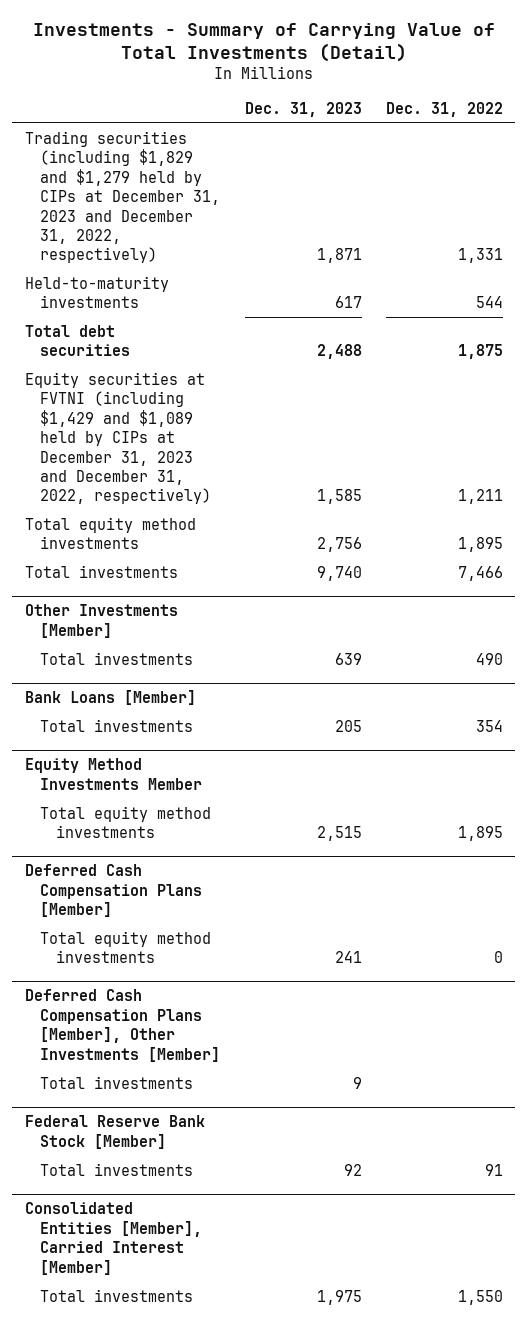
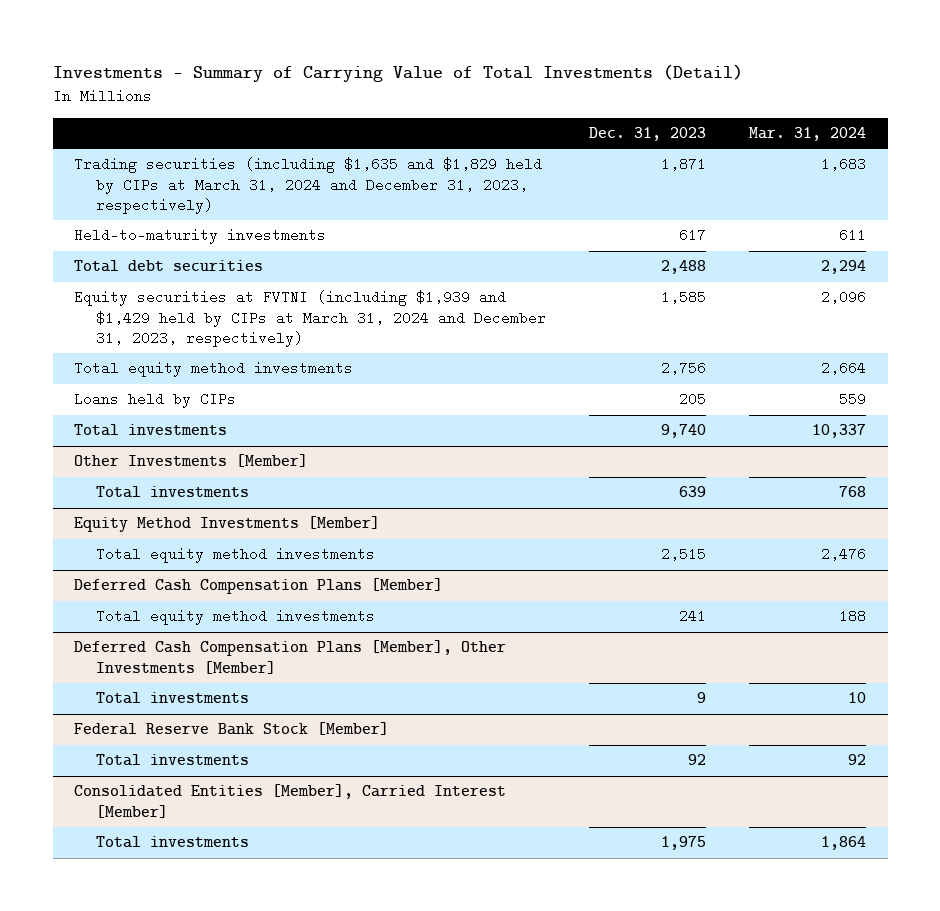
[386,102,504,118] Dec. 31, 2022 -> none
none -> [749,127,867,142] Mar. 31, 2024
[24,130,221,264] Trading securities (including $1,829 and $1,279 held by CIPs at December 31, 2023 and December 31, 2022, respectively) -> [74,157,543,214] Trading securities (including $1,635 and $1,829 held by CIPs at March 31, 2024 and December 31, 2023, respectively)
[24,371,212,505] Equity securities at FVTNI (including $1,429 and $1,089 held by CIPs at December 31, 2023 and December 31, 2022, respectively) -> [74,290,546,347] Equity securities at FVTNI (including $1,939 and $1,429 held by CIPs at March 31, 2024 and December 31, 2023, respectively)
none -> [74,392,237,409] Loans held by CIPs
[24,690,196,706] Bank Loans [Member] -> none
[40,718,194,732] Total investments -> none
[24,758,203,790] Equity Method Investments Member -> [74,516,381,533] Equity Method Investments [Member]

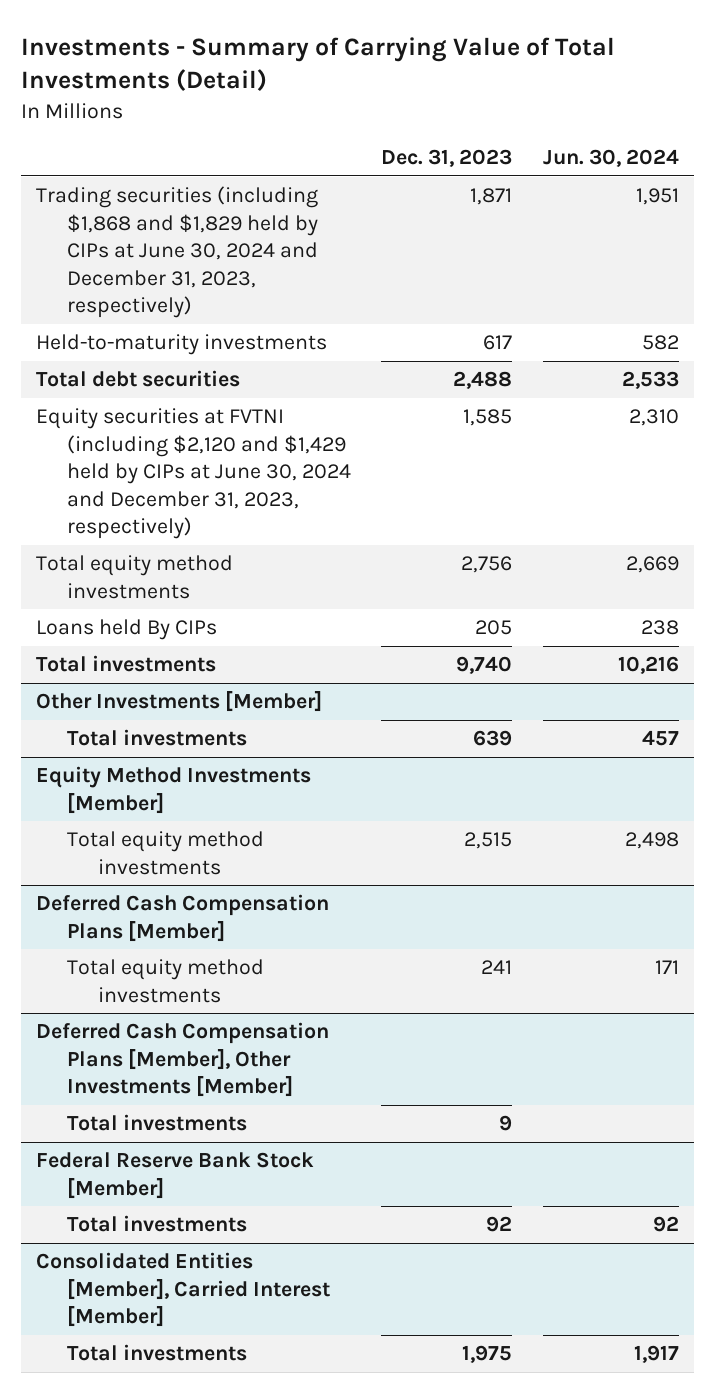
[749,127,867,142] Mar. 31, 2024 -> none
none -> [542,149,679,168] Jun. 30, 2024
[74,157,543,214] Trading securities (including $1,635 and $1,829 held by CIPs at March 31, 2024 and December 31, 2023, respectively) -> [35,186,319,319] Trading securities (including $1,868 and $1,829 held by CIPs at June 30, 2024 and December 31, 2023, respectively)
[74,290,546,347] Equity securities at FVTNI (including $1,939 and $1,429 held by CIPs at March 31, 2024 and December 31, 2023, respectively) -> [35,408,352,540] Equity securities at FVTNI (including $2,120 and $1,429 held by CIPs at June 30, 2024 and December 31, 2023, respectively)
[74,392,237,409] Loans held by CIPs -> [35,619,217,641] Loans held By CIPs

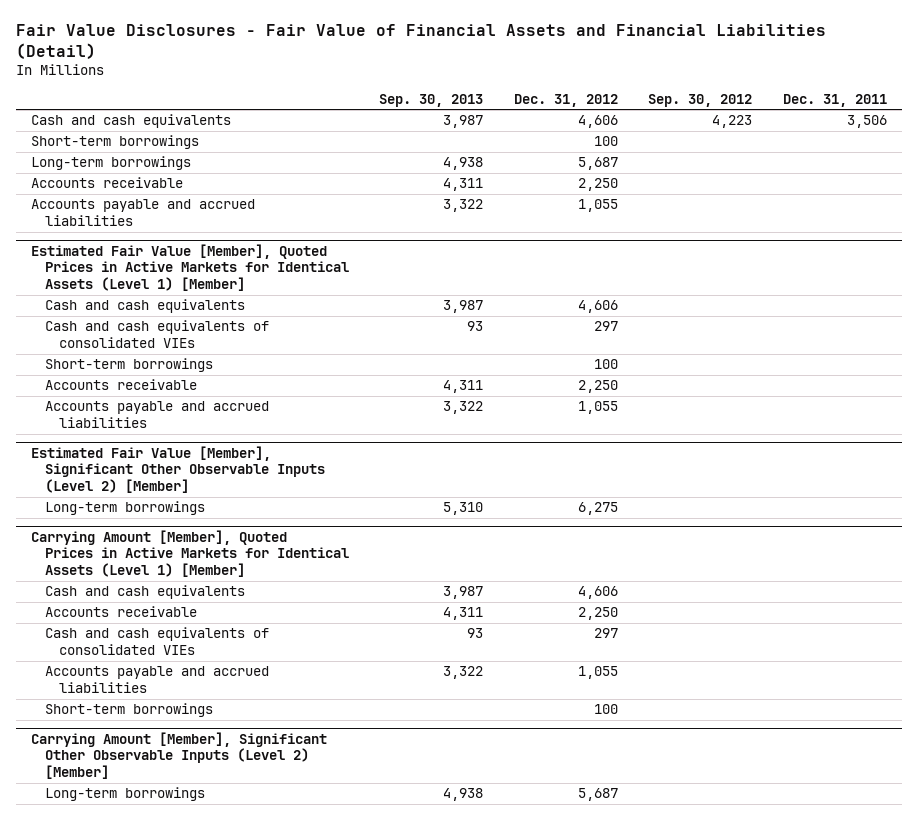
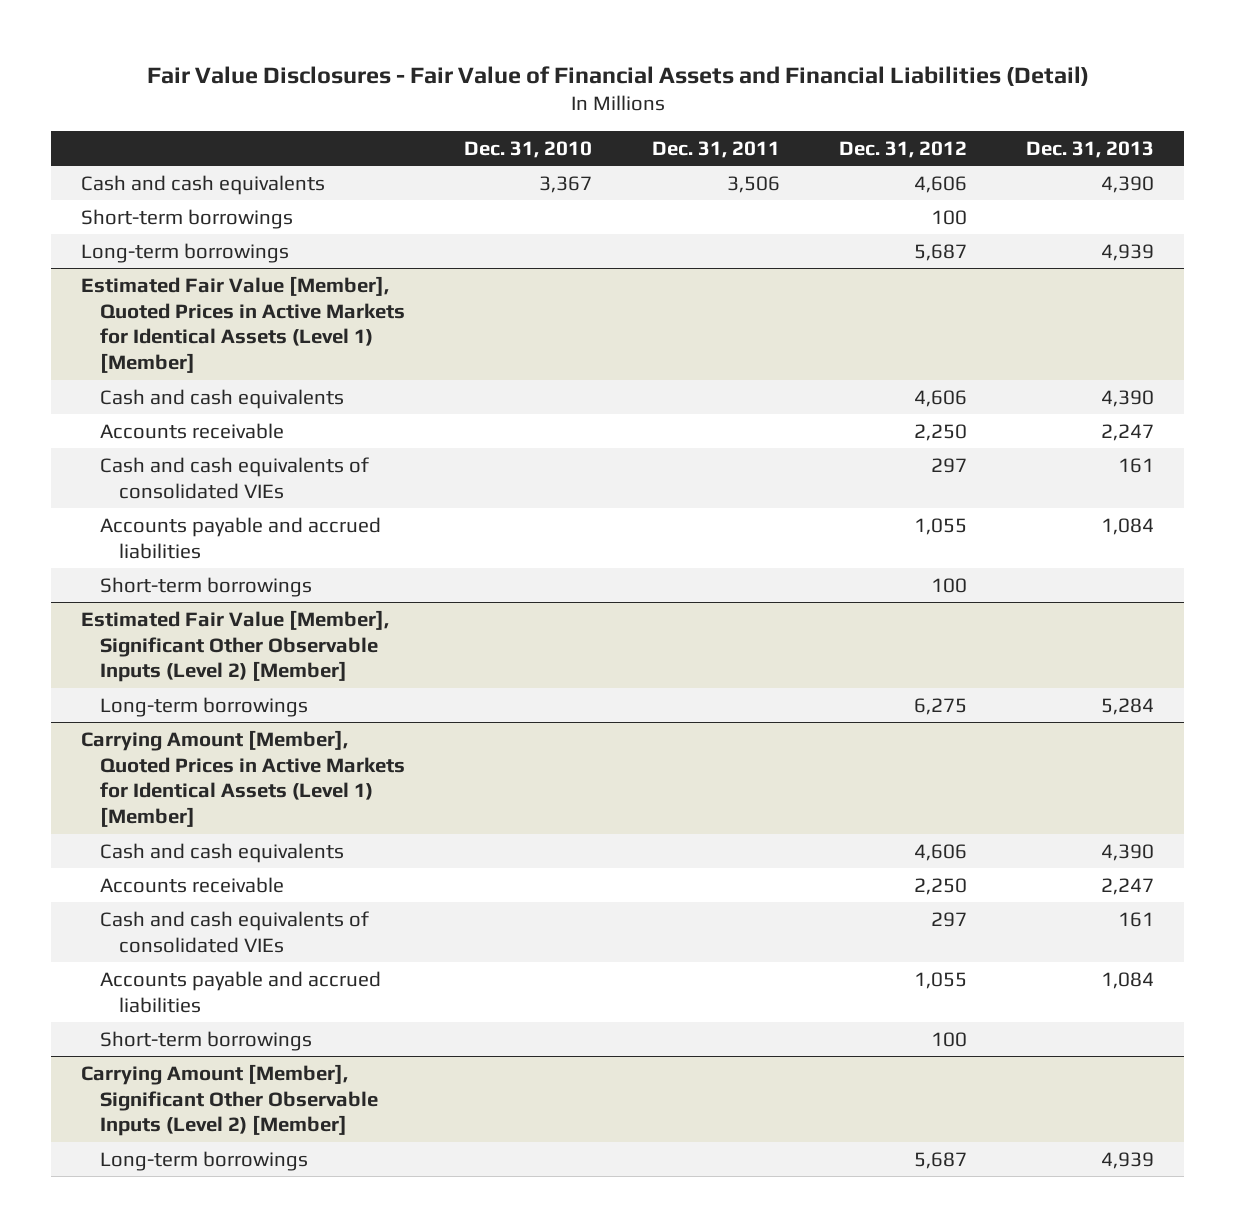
[379,93,484,107] Sep. 30, 2013 -> none
[648,93,753,107] Sep. 30, 2012 -> none
none -> [464,140,593,158] Dec. 31, 2010
none -> [1026,140,1155,158] Dec. 31, 2013
[30,177,183,189] Accounts receivable -> none
[30,199,255,226] Accounts payable and accrued liabilities -> none
[44,320,269,348] Cash and cash equivalents of consolidated VIEs -> [99,456,369,499] Cash and cash equivalents of consolidated VIEs
[44,358,213,373] Short-term borrowings -> [99,576,312,597] Short-term borrowings

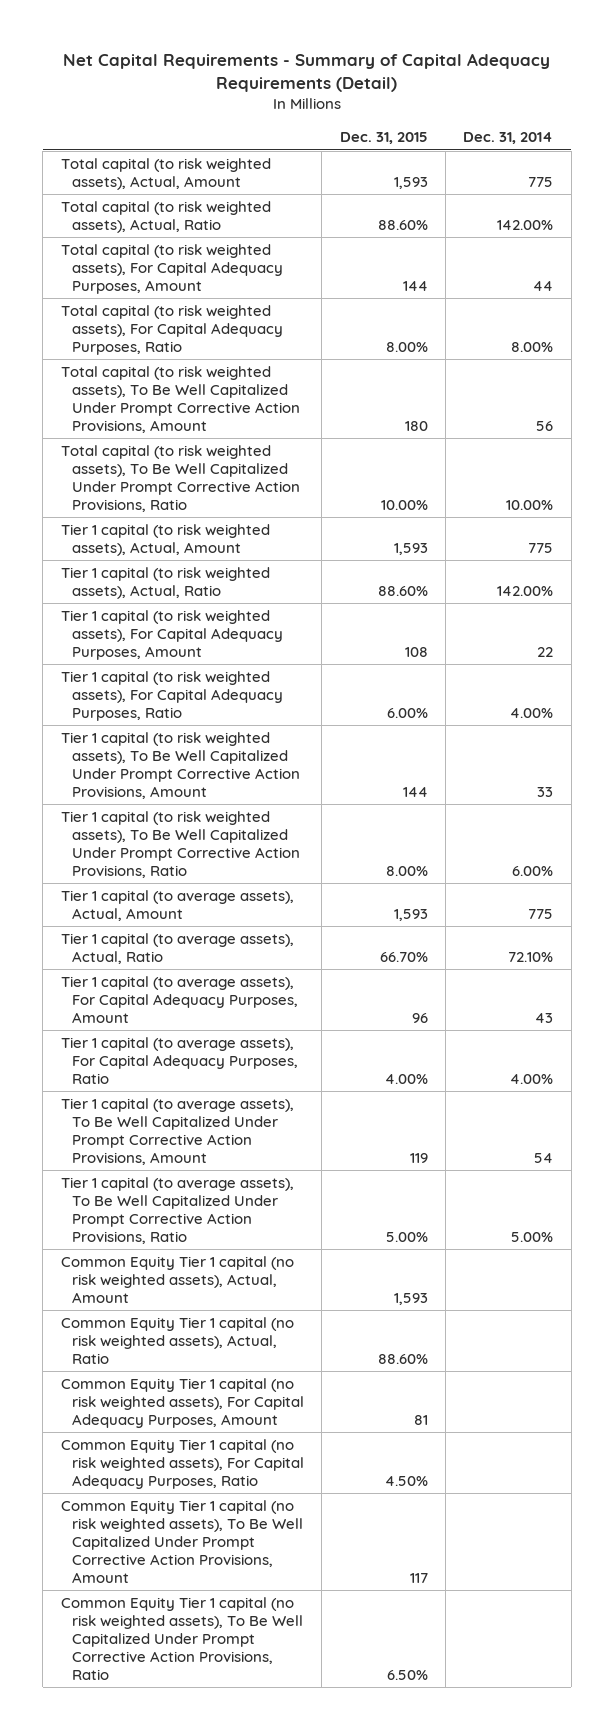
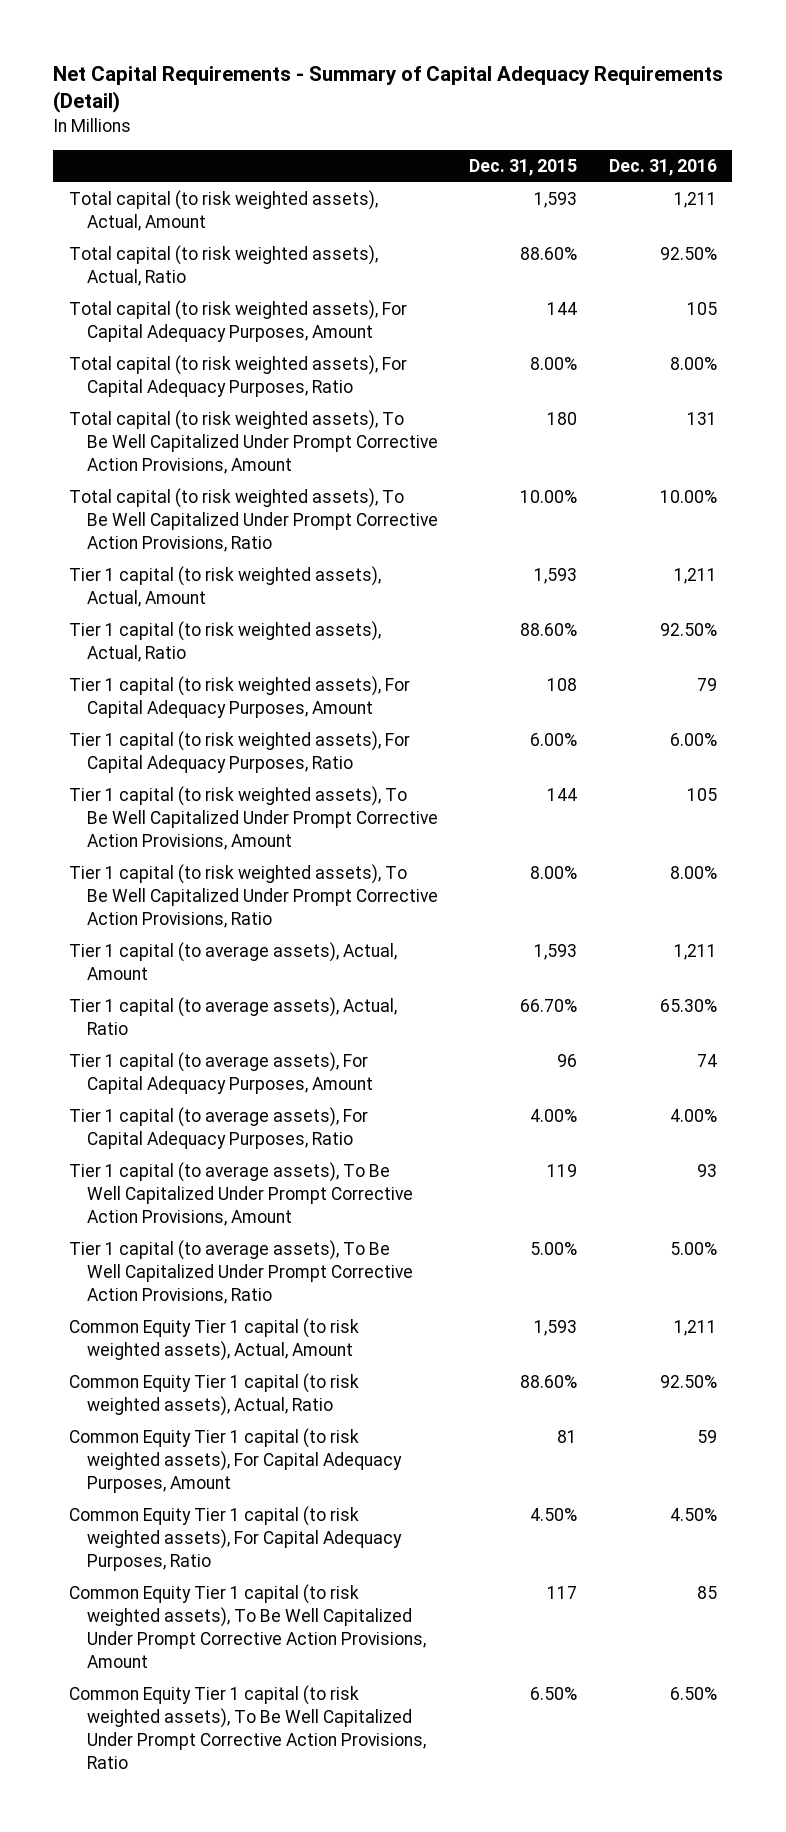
[463,132,554,145] Dec. 31, 2014 -> none
none -> [608,158,717,176] Dec. 31, 2016
[60,1256,294,1303] Common Equity Tier 1 capital (no risk weighted assets), Actual, Amount -> [69,1318,360,1362] Common Equity Tier 1 capital (to risk weighted assets), Actual, Amount
[60,1317,294,1364] Common Equity Tier 1 capital (no risk weighted assets), Actual, Ratio -> [69,1373,360,1417] Common Equity Tier 1 capital (to risk weighted assets), Actual, Ratio
[60,1378,304,1428] Common Equity Tier 1 capital (no risk weighted assets), For Capital Adequacy Purposes, Amount -> [69,1428,403,1494] Common Equity Tier 1 capital (to risk weighted assets), For Capital Adequacy Purposes, Amount
[60,1439,304,1489] Common Equity Tier 1 capital (no risk weighted assets), For Capital Adequacy Purposes, Ratio -> [69,1506,403,1572] Common Equity Tier 1 capital (to risk weighted assets), For Capital Adequacy Purposes, Ratio
[60,1500,303,1583] Common Equity Tier 1 capital (no risk weighted assets), To Be Well Capitalized Under Prompt Corrective Action Provisions, Amount -> [69,1584,427,1669] Common Equity Tier 1 capital (to risk weighted assets), To Be Well Capitalized Under Prompt Corrective Action Provisions, Amount
[60,1597,303,1680] Common Equity Tier 1 capital (no risk weighted assets), To Be Well Capitalized Under Prompt Corrective Action Provisions, Ratio -> [69,1685,427,1770] Common Equity Tier 1 capital (to risk weighted assets), To Be Well Capitalized Under Prompt Corrective Action Provisions, Ratio

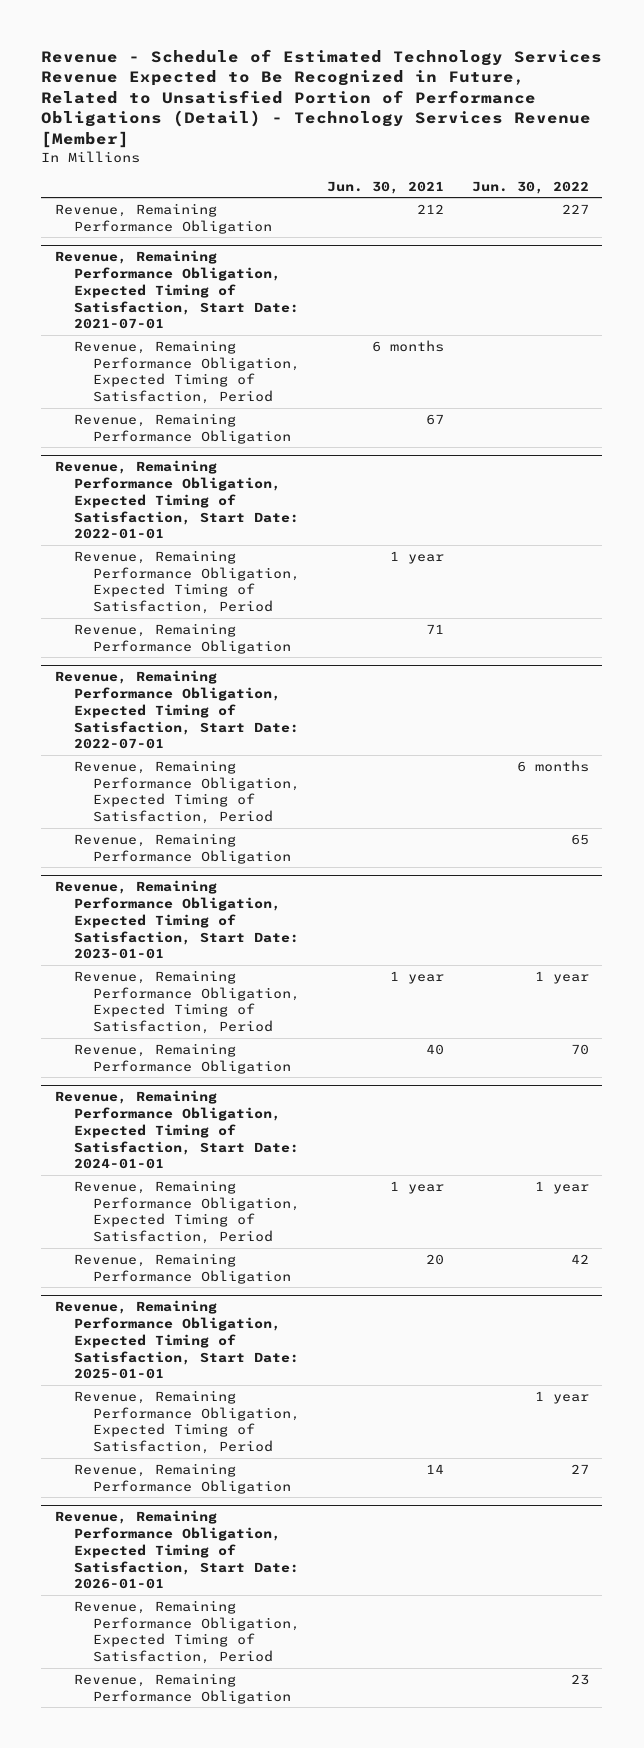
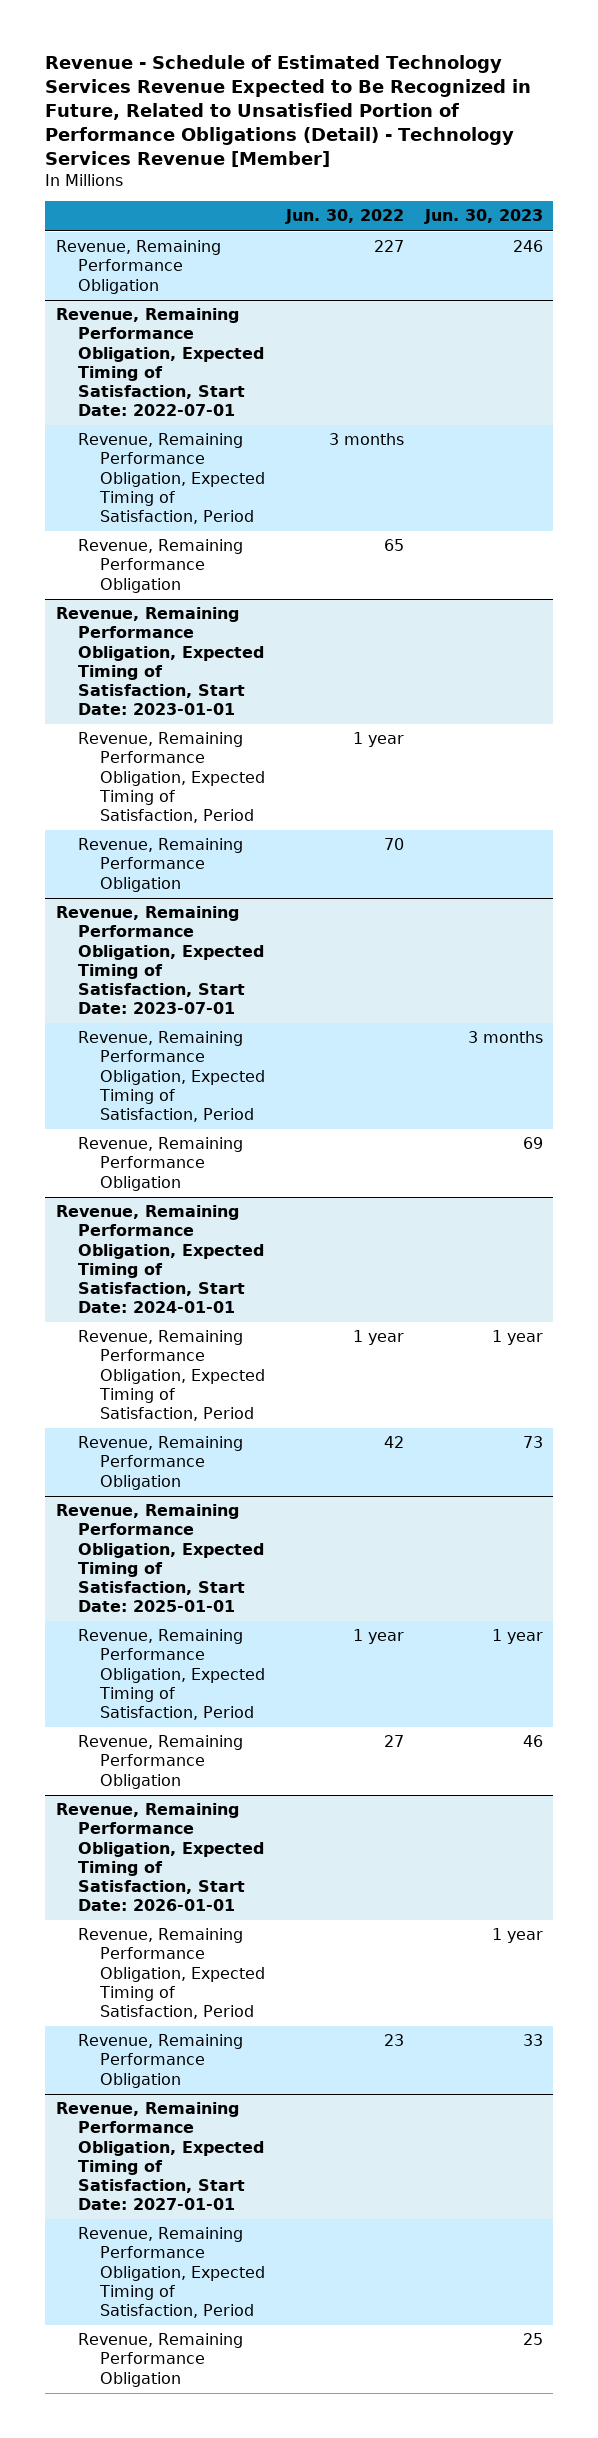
[327,180,445,194] Jun. 30, 2021 -> none
none -> [423,209,543,225] Jun. 30, 2023
[54,250,299,330] Revenue, Remaining Performance Obligation, Expected Timing of Satisfaction, Start Date: 2021-07-01 -> none
[73,339,300,405] Revenue, Remaining Performance Obligation, Expected Timing of Satisfaction, Period -> none
[73,412,291,444] Revenue, Remaining Performance Obligation -> none
[54,460,299,540] Revenue, Remaining Performance Obligation, Expected Timing of Satisfaction, Start Date: 2022-01-01 -> none
[73,549,300,615] Revenue, Remaining Performance Obligation, Expected Timing of Satisfaction, Period -> none
[73,622,291,654] Revenue, Remaining Performance Obligation -> none
[516,759,589,772] 6 months -> [329,433,405,446] 3 months
none -> [55,906,264,1014] Revenue, Remaining Performance Obligation, Expected Timing of Satisfaction, Start Date: 2023-07-01
none -> [77,1031,266,1122] Revenue, Remaining Performance Obligation, Expected Timing of Satisfaction, Period
none -> [77,1137,243,1191] Revenue, Remaining Performance Obligation
none -> [55,2102,264,2210] Revenue, Remaining Performance Obligation, Expected Timing of Satisfaction, Start Date: 2027-01-01
none -> [77,2227,266,2318] Revenue, Remaining Performance Obligation, Expected Timing of Satisfaction, Period
none -> [77,2333,243,2387] Revenue, Remaining Performance Obligation

